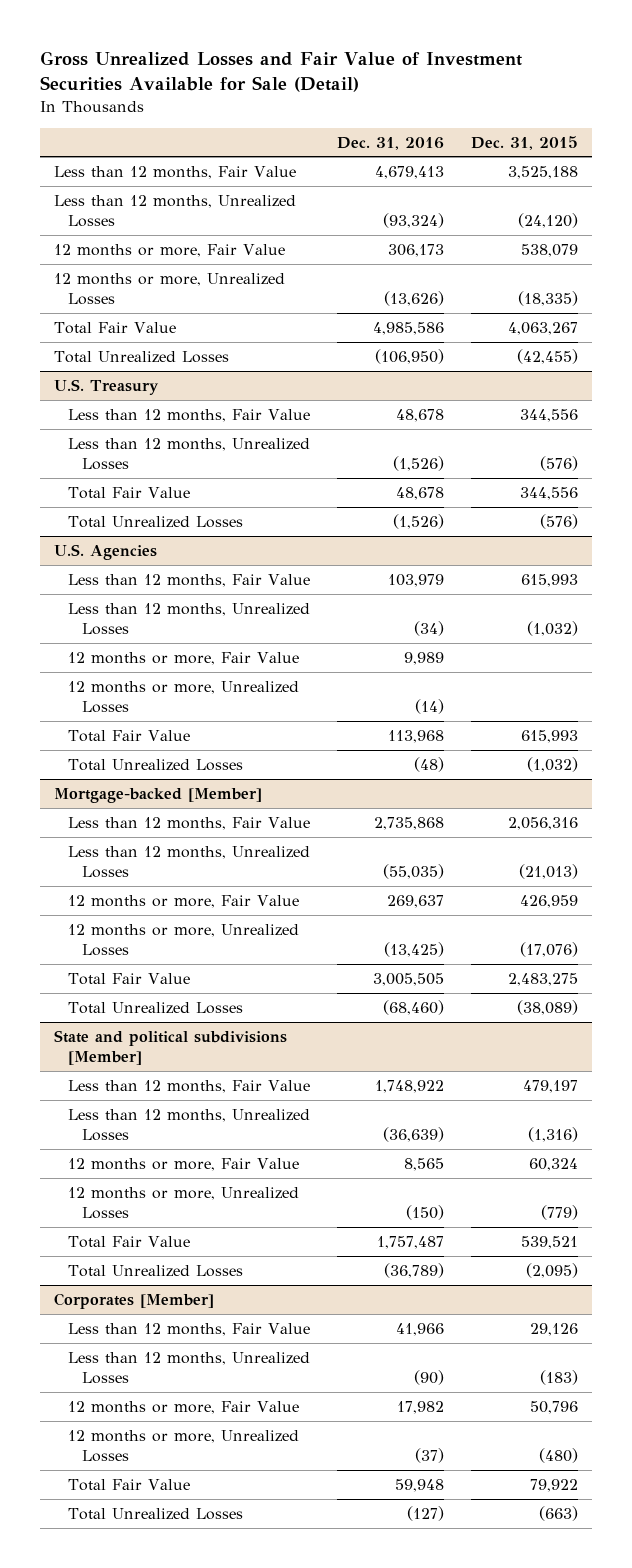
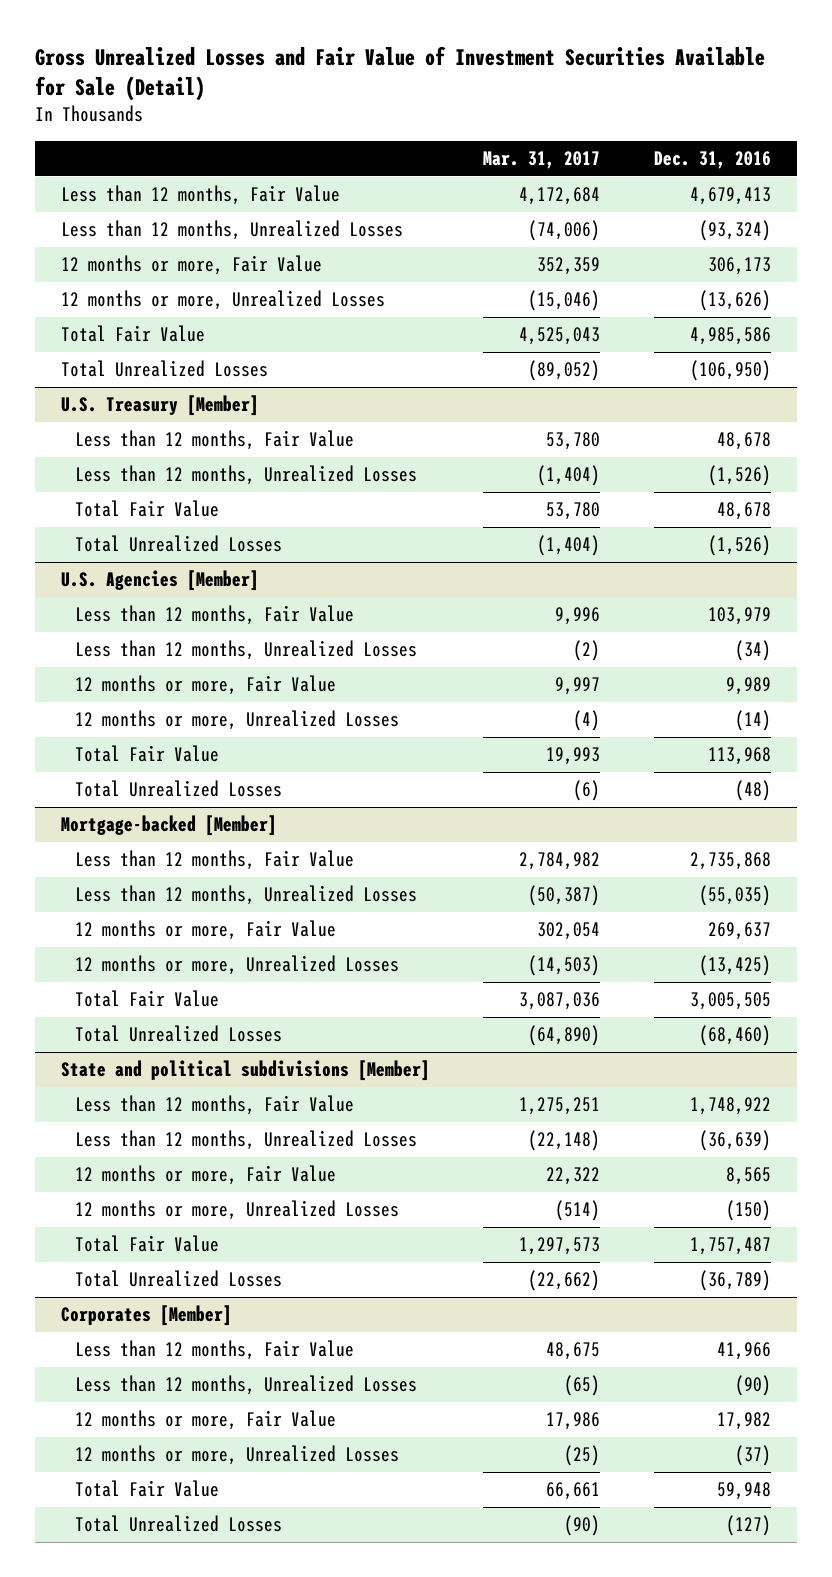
[471,135,579,150] Dec. 31, 2015 -> none
none -> [483,151,601,170] Mar. 31, 2017
[53,378,159,395] U.S. Treasury -> [61,395,260,417] U.S. Treasury [Member]
[53,543,157,560] U.S. Agencies -> [61,570,260,592] U.S. Agencies [Member]

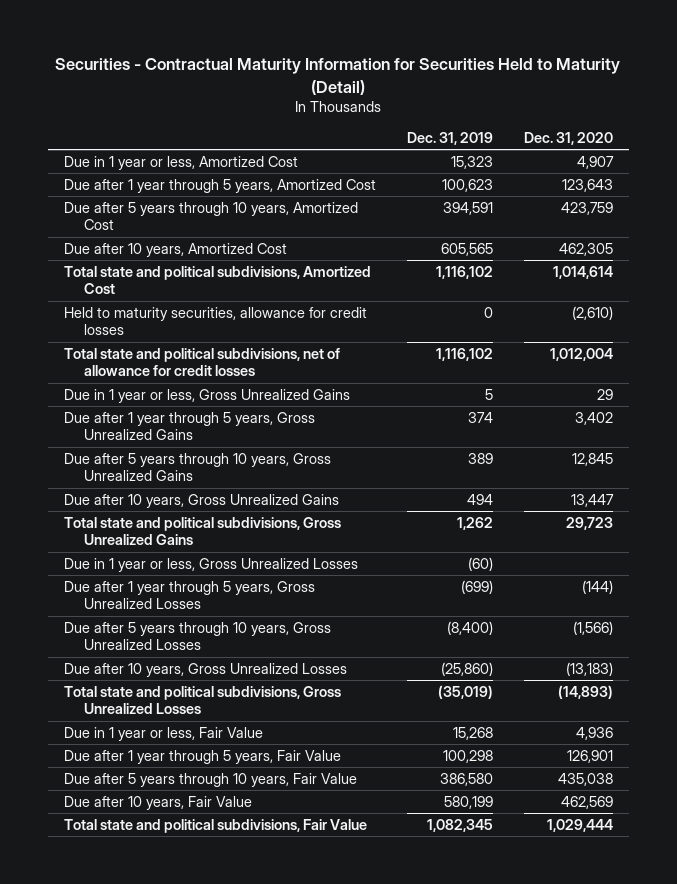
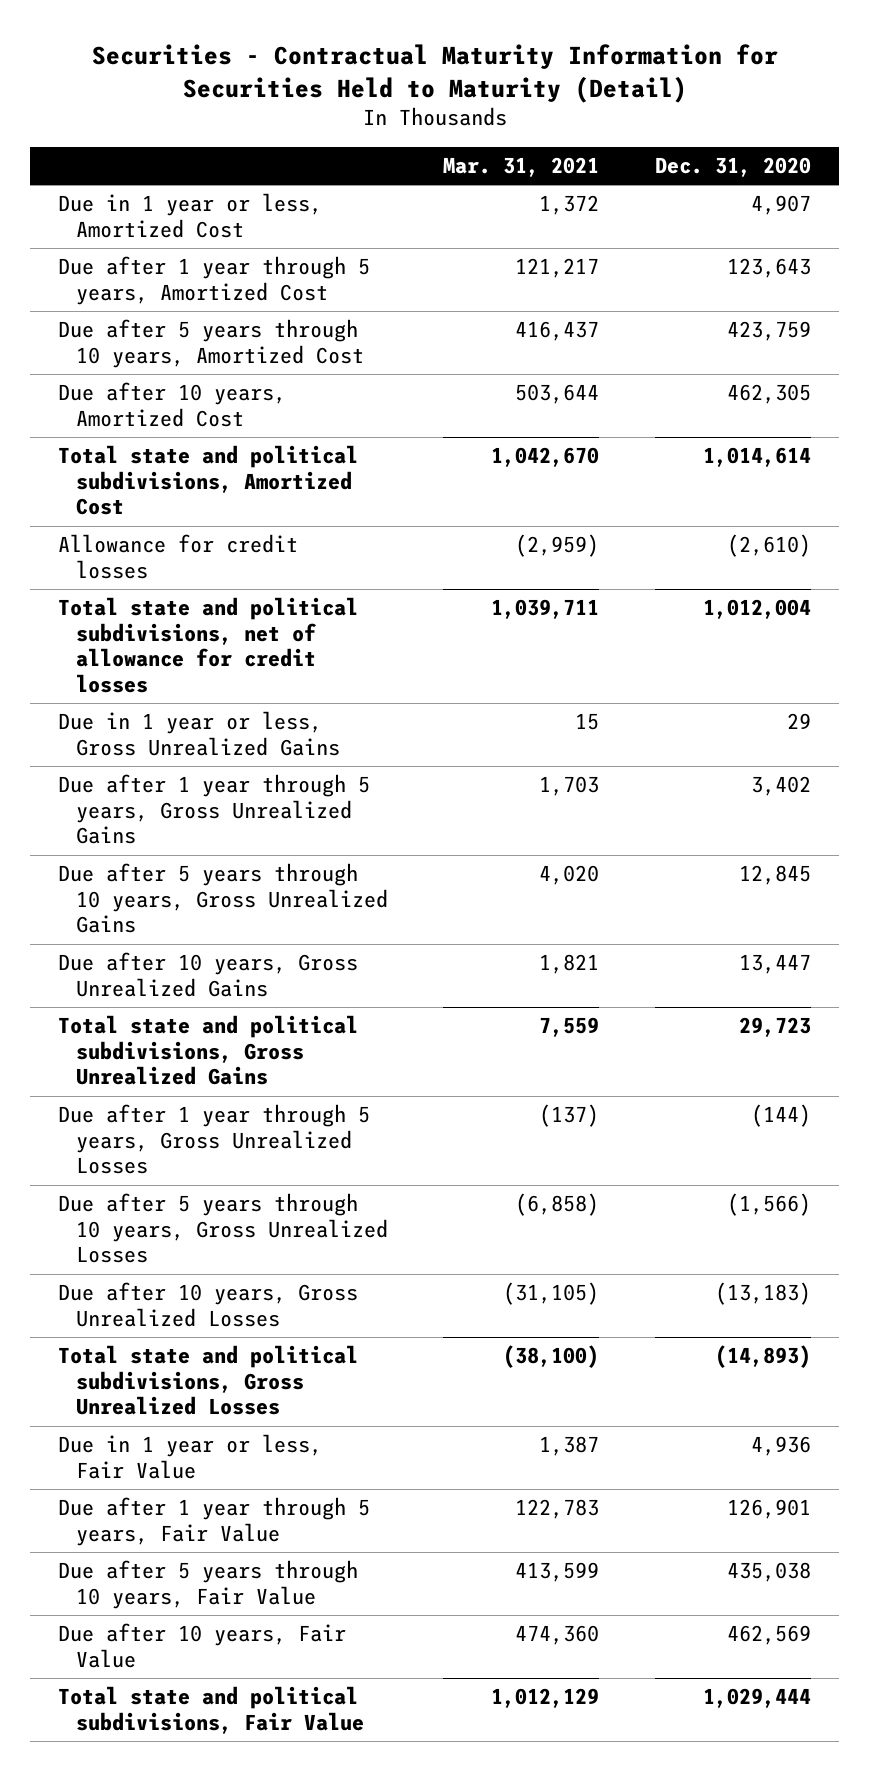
[406,131,493,145] Dec. 31, 2019 -> none
none -> [443,156,600,177] Mar. 31, 2021
[63,306,367,336] Held to maturity securities, allowance for credit losses -> [58,534,299,579] Allowance for credit losses
[63,557,358,572] Due in 1 year or less, Gross Unrealized Losses -> none

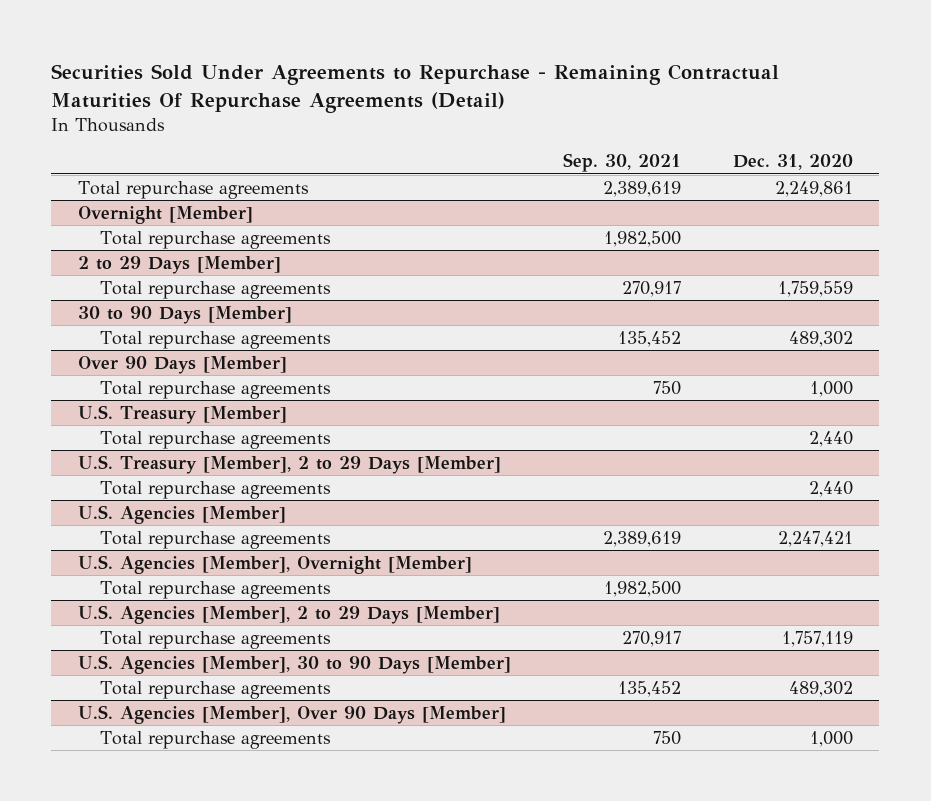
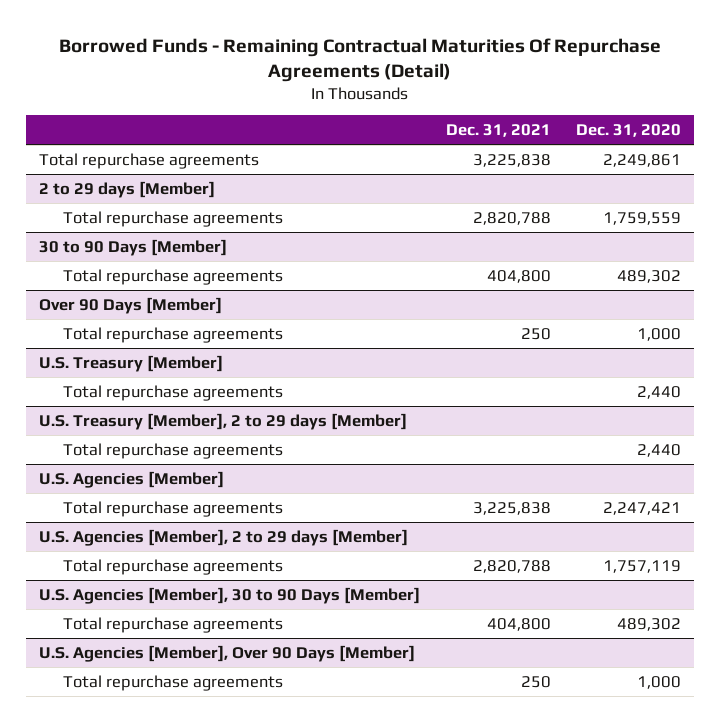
[51,64,780,113] Securities Sold Under Agreements to Repurchase - Remaining Contractual Maturities Of Repurchase Agreements (Detail) -> [59,37,662,83] Borrowed Funds - Remaining Contractual Maturities Of Repurchase Agreements (Detail)
[562,153,681,173] Sep. 30, 2021 -> none
none -> [445,124,551,138] Dec. 31, 2021
[77,205,253,224] Overnight [Member] -> none
[100,230,332,249] Total repurchase agreements -> none
[77,255,281,274] 2 to 29 Days [Member] -> [39,180,216,198] 2 to 29 days [Member]
[77,454,501,474] U.S. Treasury [Member], 2 to 29 Days [Member] -> [39,412,408,430] U.S. Treasury [Member], 2 to 29 days [Member]
[77,554,472,574] U.S. Agencies [Member], Overnight [Member] -> none
[100,580,332,599] Total repurchase agreements -> none
[77,604,500,624] U.S. Agencies [Member], 2 to 29 Days [Member] -> [39,528,409,546] U.S. Agencies [Member], 2 to 29 days [Member]

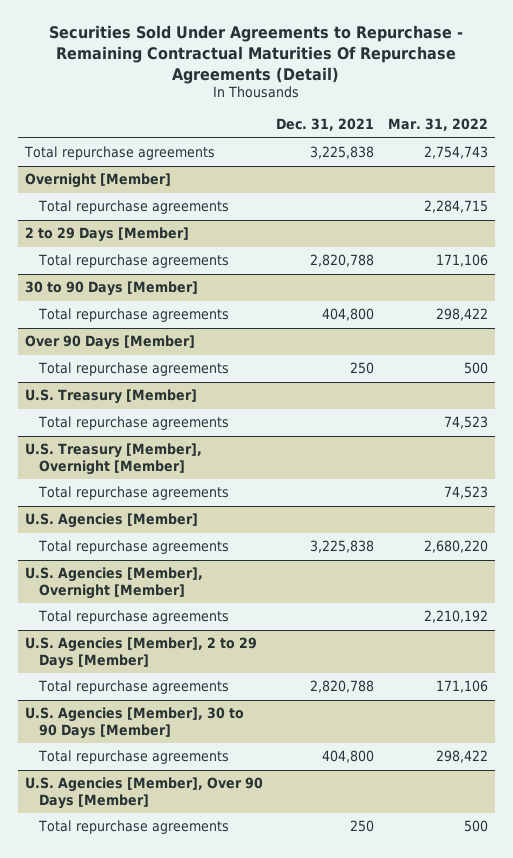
[59,37,662,83] Borrowed Funds - Remaining Contractual Maturities Of Repurchase Agreements (Detail) -> [49,25,464,84] Securities Sold Under Agreements to Repurchase - Remaining Contractual Maturities Of Repurchase Agreements (Detail)
[576,124,682,138] Dec. 31, 2020 -> none
none -> [388,118,489,132] Mar. 31, 2022
none -> [24,173,171,189] Overnight [Member]
none -> [37,200,229,215] Total repurchase agreements
[39,180,216,198] 2 to 29 days [Member] -> [24,227,189,243] 2 to 29 Days [Member]
[39,412,408,430] U.S. Treasury [Member], 2 to 29 days [Member] -> none
none -> [24,443,202,475] U.S. Treasury [Member], Overnight [Member]
none -> [24,567,203,599] U.S. Agencies [Member], Overnight [Member]
none -> [37,610,229,625] Total repurchase agreements
[39,528,409,546] U.S. Agencies [Member], 2 to 29 days [Member] -> [24,637,257,669] U.S. Agencies [Member], 2 to 29 Days [Member]

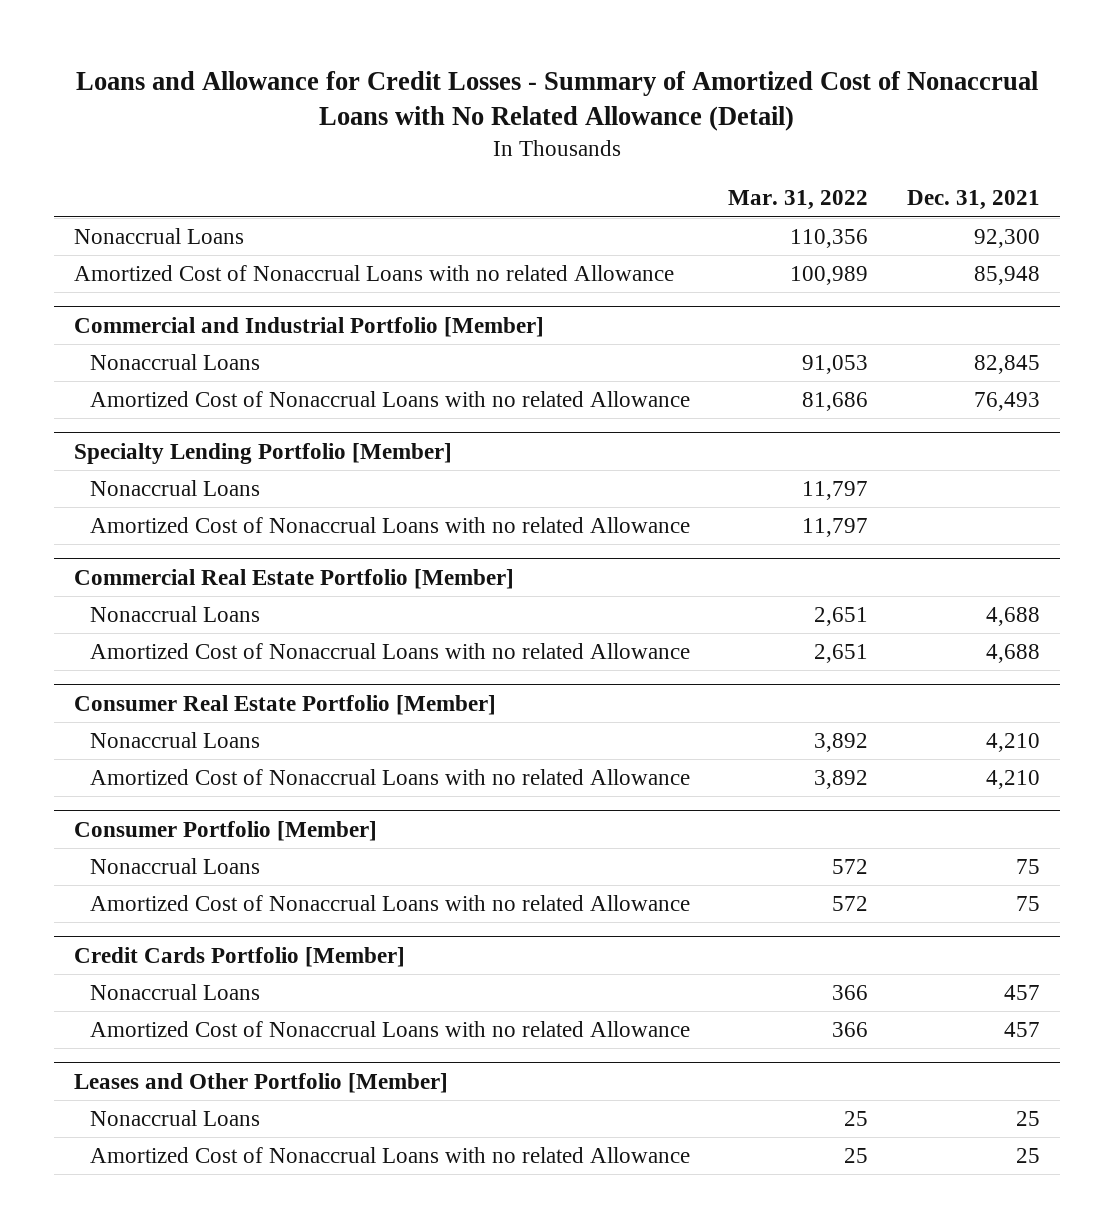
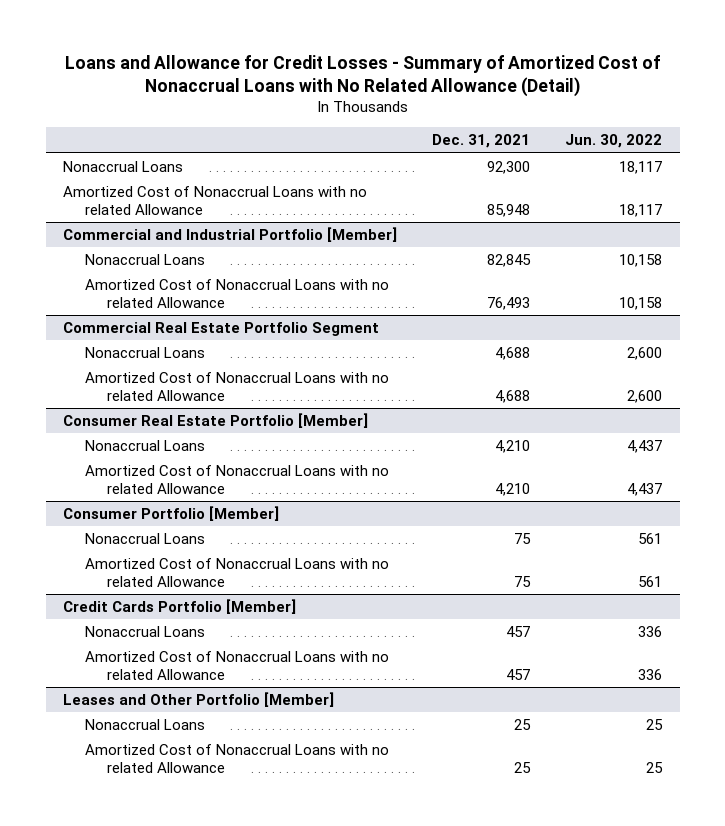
[728,190,869,211] Mar. 31, 2022 -> none
none -> [565,134,663,149] Jun. 30, 2022
[73,442,452,464] Specialty Lending Portfolio [Member] -> none
[89,480,260,497] Nonaccrual Loans -> none
[89,517,690,534] Amortized Cost of Nonaccrual Loans with no related Allowance -> none
[73,568,514,589] Commercial Real Estate Portfolio [Member] -> [63,321,380,336] Commercial Real Estate Portfolio Segment

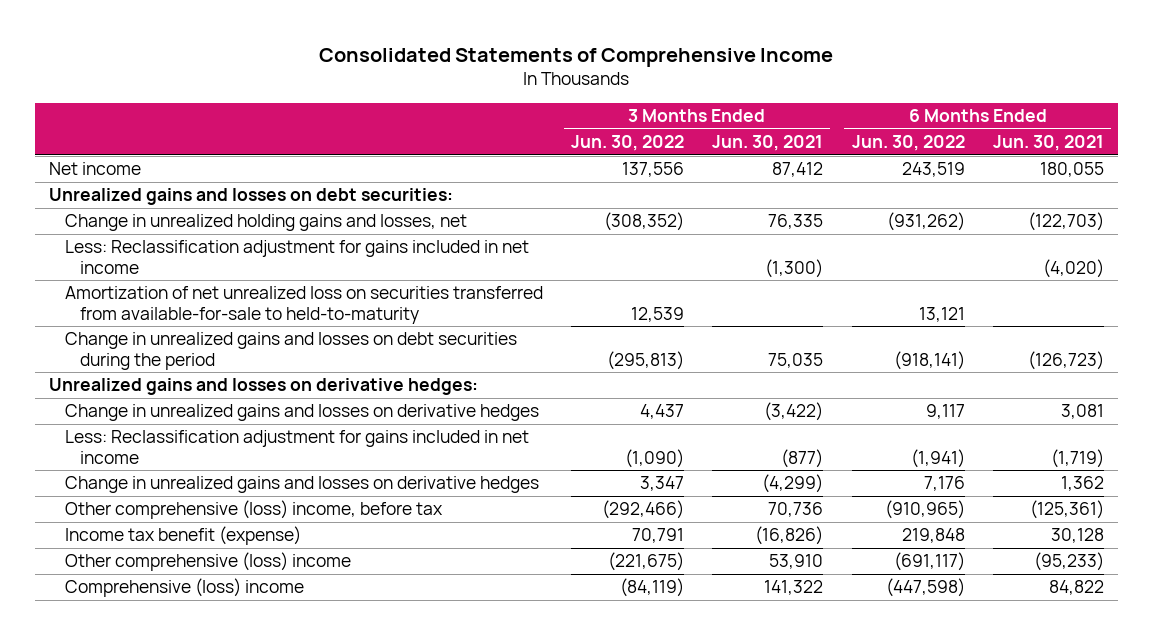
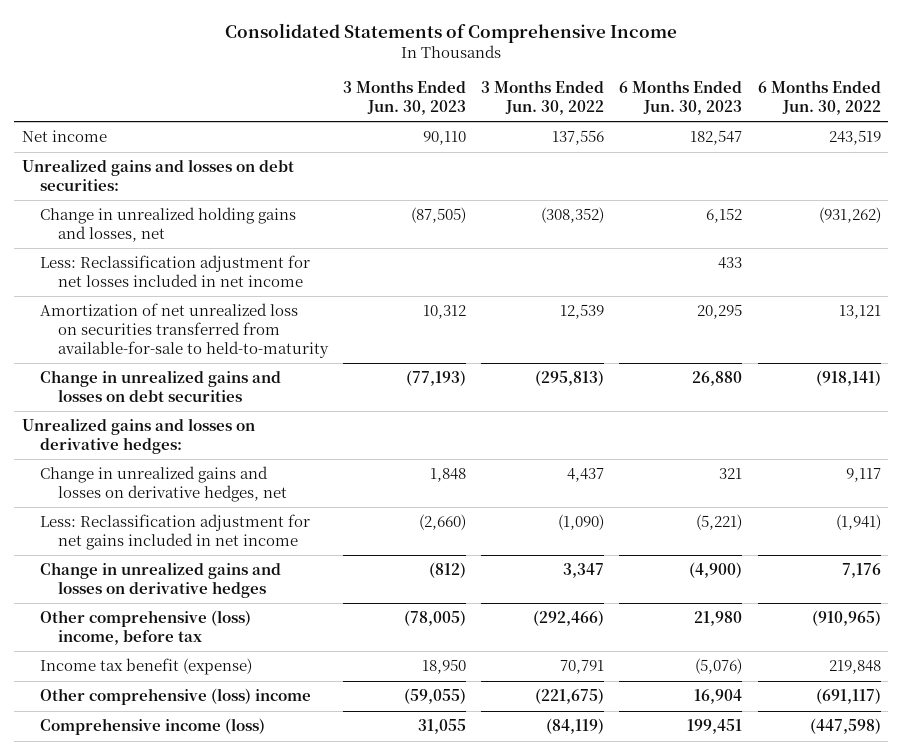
[712,135,824,152] Jun. 30, 2021 -> none
[992,135,1104,152] Jun. 30, 2021 -> none
none -> [342,80,466,115] 3 Months Ended Jun. 30, 2023
none -> [619,80,743,115] 6 Months Ended Jun. 30, 2023
[64,240,529,274] Less: Reclassification adjustment for gains included in net income -> [39,255,310,287] Less: Reclassification adjustment for net losses included in net income
[64,332,517,370] Change in unrealized gains and losses on debt securities during the period -> [39,370,281,402] Change in unrealized gains and losses on debt securities
[64,404,539,422] Change in unrealized gains and losses on derivative hedges -> [39,466,287,502] Change in unrealized gains and losses on derivative hedges, net
[64,430,529,464] Less: Reclassification adjustment for gains included in net income -> [39,514,310,550] Less: Reclassification adjustment for net gains included in net income
[64,578,304,598] Comprehensive (loss) income -> [39,718,265,736] Comprehensive income (loss)

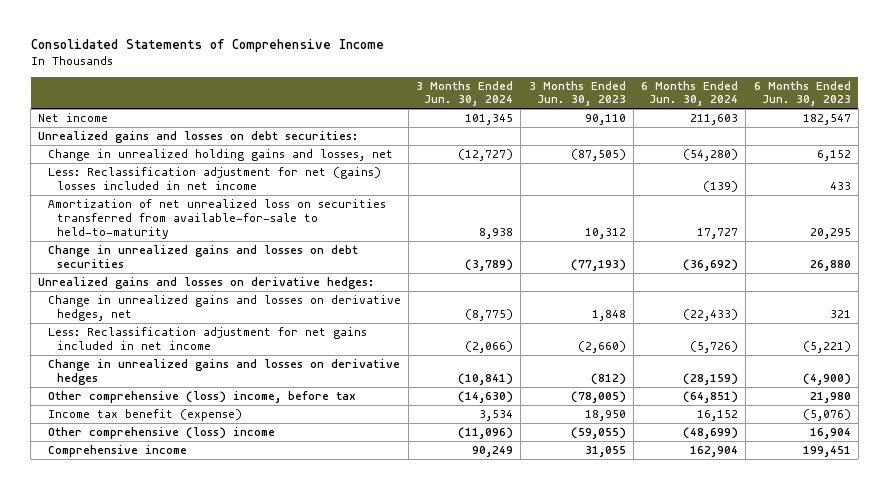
[481,80,605,115] 3 Months Ended Jun. 30, 2022 -> none
[757,80,881,115] 6 Months Ended Jun. 30, 2022 -> none
none -> [416,80,514,107] 3 Months Ended Jun. 30, 2024
none -> [641,80,739,107] 6 Months Ended Jun. 30, 2024
[39,255,310,287] Less: Reclassification adjustment for net losses included in net income -> [47,167,381,190] Less: Reclassification adjustment for net (gains) losses included in net income
[39,718,265,736] Comprehensive income (loss) -> [47,445,187,458] Comprehensive income

